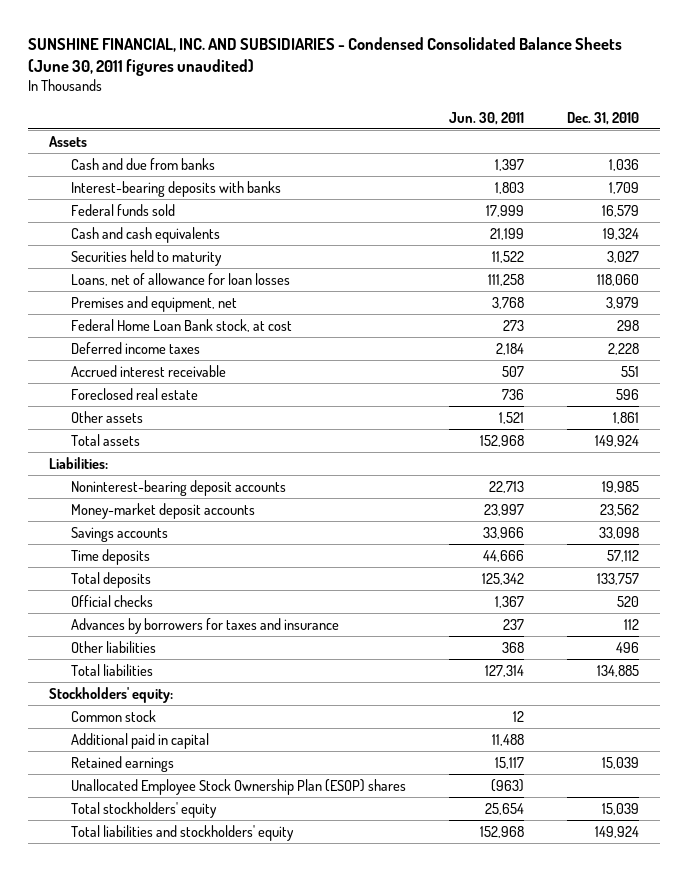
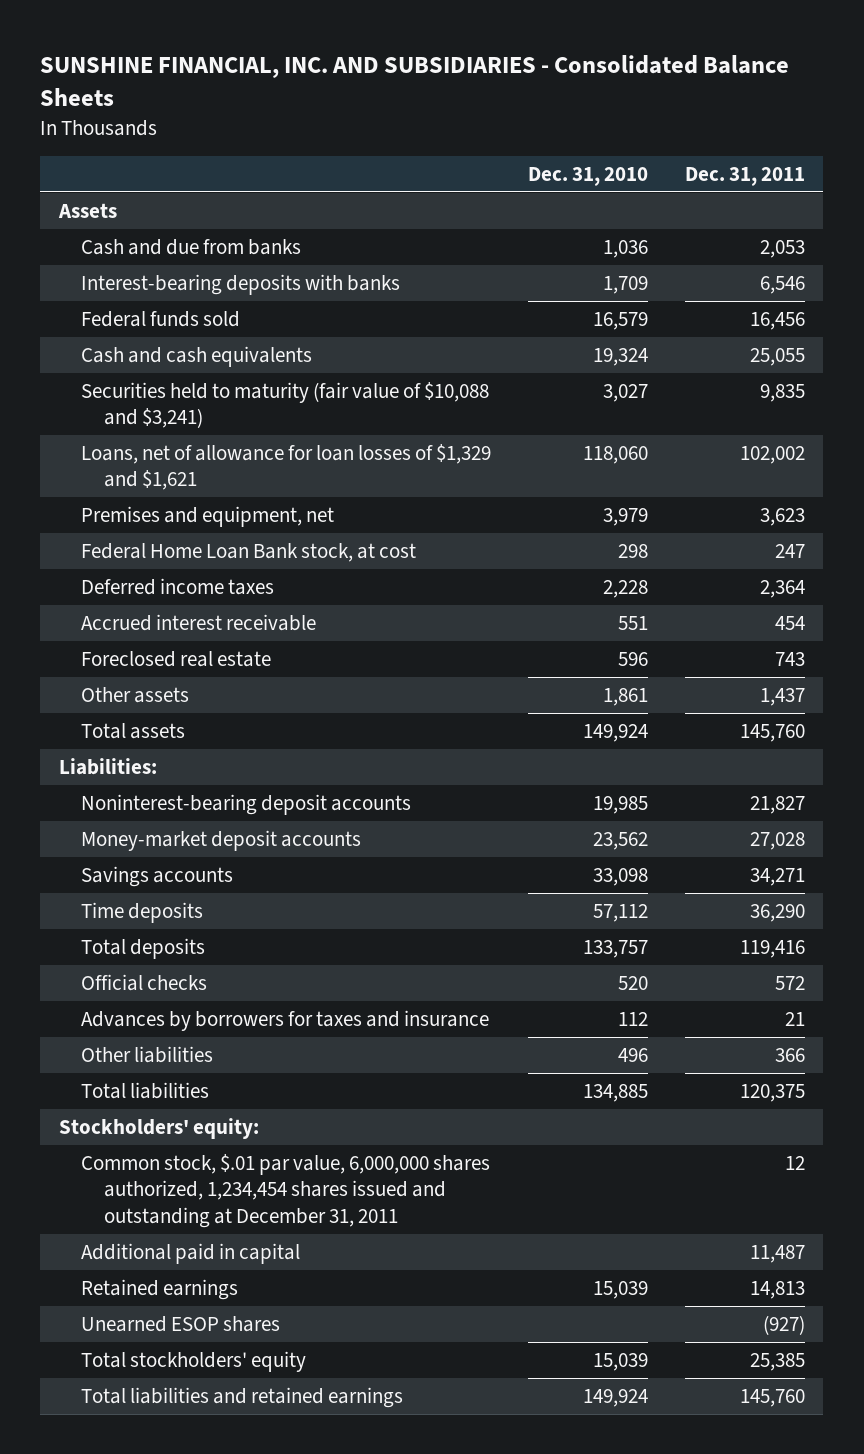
[27,36,622,76] SUNSHINE FINANCIAL, INC. AND SUBSIDIARIES - Condensed Consolidated Balance Sheets (June 30, 2011 figures unaudited) -> [40,55,790,106] SUNSHINE FINANCIAL, INC. AND SUBSIDIARIES - Consolidated Balance Sheets
[448,111,524,125] Jun. 30, 2011 -> none
none -> [684,166,805,186] Dec. 31, 2011
[71,249,223,266] Securities held to maturity -> [81,382,490,429] Securities held to maturity (fair value of $10,088 and $3,241)
[71,272,291,286] Loans, net of allowance for loan losses -> [81,444,492,491] Loans, net of allowance for loan losses of $1,329 and $1,621
[71,709,157,722] Common stock -> [81,1154,491,1228] Common stock, $.01 par value, 6,000,000 shares authorized, 1,234,454 shares issued and outstanding at December 31, 2011
[71,778,407,795] Unallocated Employee Stock Ownership Plan (ESOP) shares -> none
none -> [81,1316,281,1333] Unearned ESOP shares
[71,824,295,841] Total liabilities and stockholders' equity -> [81,1387,404,1409] Total liabilities and retained earnings

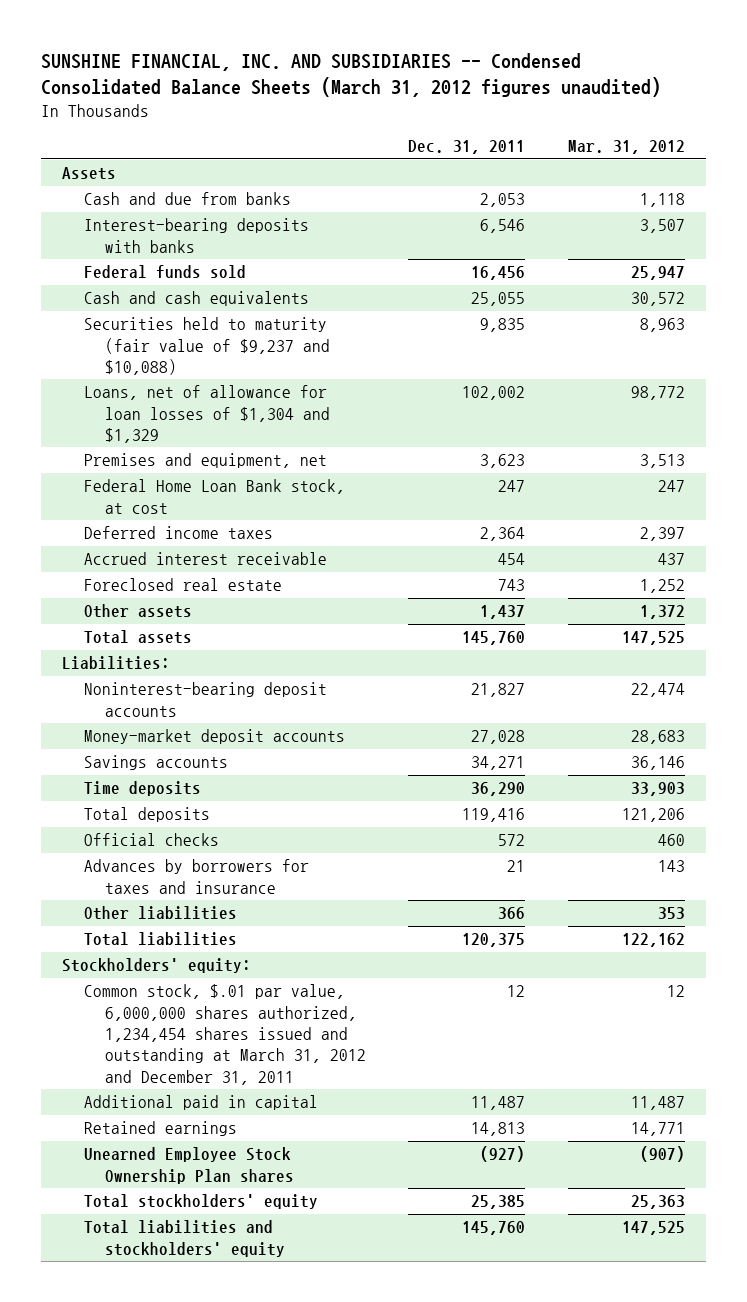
[40,55,790,106] SUNSHINE FINANCIAL, INC. AND SUBSIDIARIES - Consolidated Balance Sheets -> [41,53,662,98] SUNSHINE FINANCIAL, INC. AND SUBSIDIARIES -- Condensed Consolidated Balance Sheets (March 31, 2012 figures unaudited)
[528,166,649,186] Dec. 31, 2010 -> none
none -> [567,140,685,155] Mar. 31, 2012
[81,382,490,429] Securities held to maturity (fair value of $10,088 and $3,241) -> [83,317,331,375] Securities held to maturity (fair value of $9,237 and $10,088)
[81,444,492,491] Loans, net of allowance for loan losses of $1,329 and $1,621 -> [83,385,331,443] Loans, net of allowance for loan losses of $1,304 and $1,329
[81,1154,491,1228] Common stock, $.01 par value, 6,000,000 shares authorized, 1,234,454 shares issued and outstanding at December 31, 2011 -> [83,984,367,1085] Common stock, $.01 par value, 6,000,000 shares authorized, 1,234,454 shares issued and outstanding at March 31, 2012 and December 31, 2011
[81,1316,281,1333] Unearned ESOP shares -> [83,1147,295,1184] Unearned Employee Stock Ownership Plan shares
[81,1387,404,1409] Total liabilities and retained earnings -> [83,1220,286,1257] Total liabilities and stockholders' equity

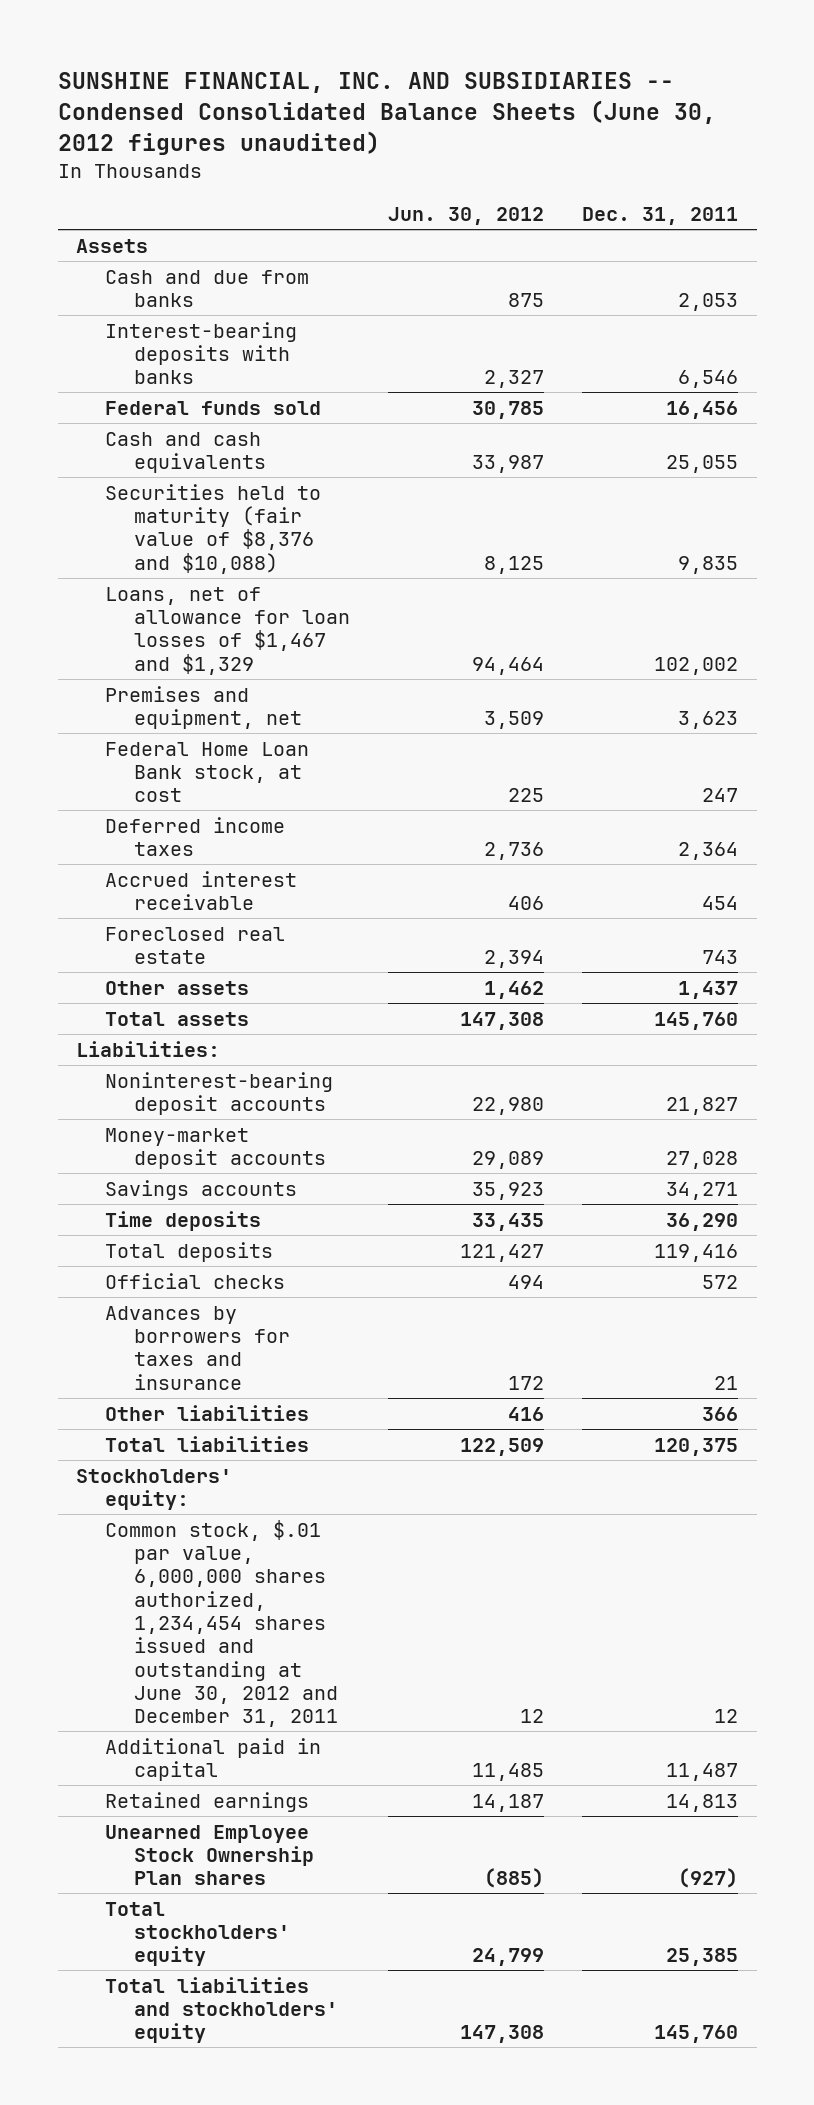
[41,53,662,98] SUNSHINE FINANCIAL, INC. AND SUBSIDIARIES -- Condensed Consolidated Balance Sheets (March 31, 2012 figures unaudited) -> [57,71,716,156] SUNSHINE FINANCIAL, INC. AND SUBSIDIARIES -- Condensed Consolidated Balance Sheets (June 30, 2012 figures unaudited)
[567,140,685,155] Mar. 31, 2012 -> none
none -> [388,206,545,225] Jun. 30, 2012
[83,317,331,375] Securities held to maturity (fair value of $9,237 and $10,088) -> [105,483,322,574] Securities held to maturity (fair value of $8,376 and $10,088)
[83,385,331,443] Loans, net of allowance for loan losses of $1,304 and $1,329 -> [105,586,351,675] Loans, net of allowance for loan losses of $1,467 and $1,329
[83,984,367,1085] Common stock, $.01 par value, 6,000,000 shares authorized, 1,234,454 shares issued and outstanding at March 31, 2012 and December 31, 2011 -> [105,1519,339,1728] Common stock, $.01 par value, 6,000,000 shares authorized, 1,234,454 shares issued and outstanding at June 30, 2012 and December 31, 2011

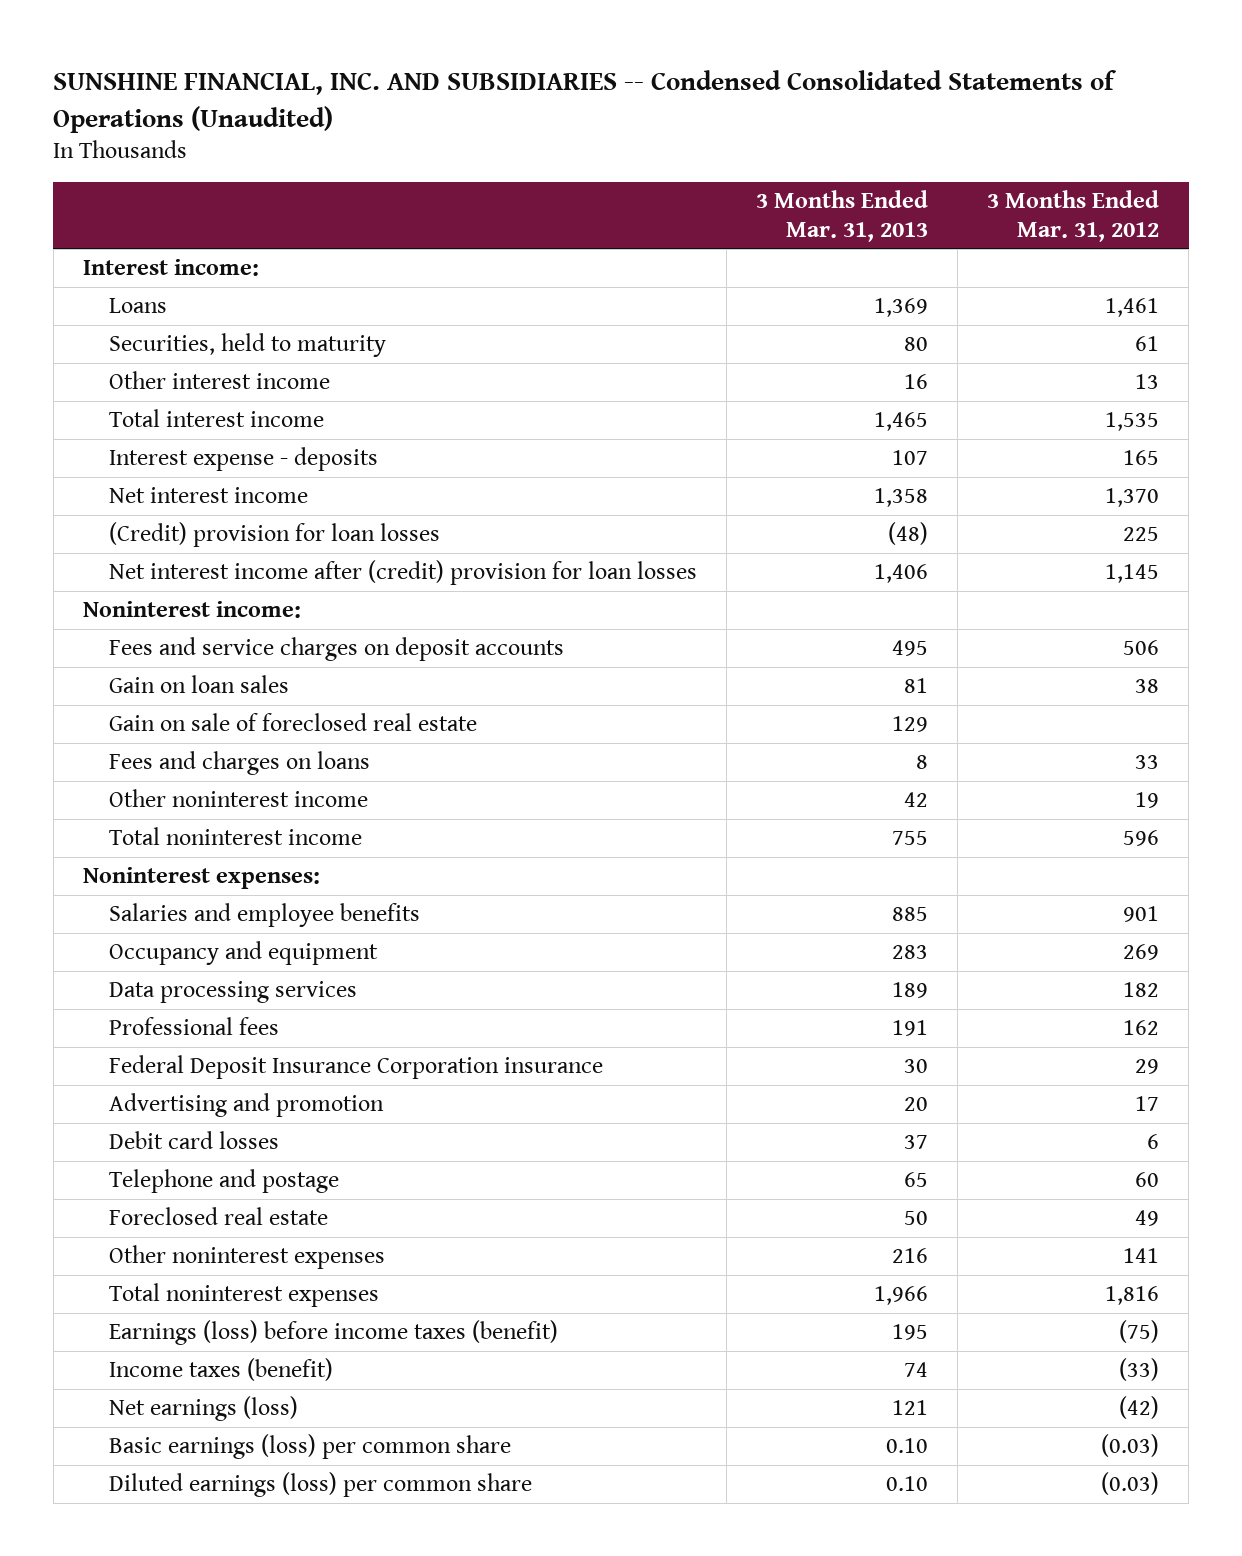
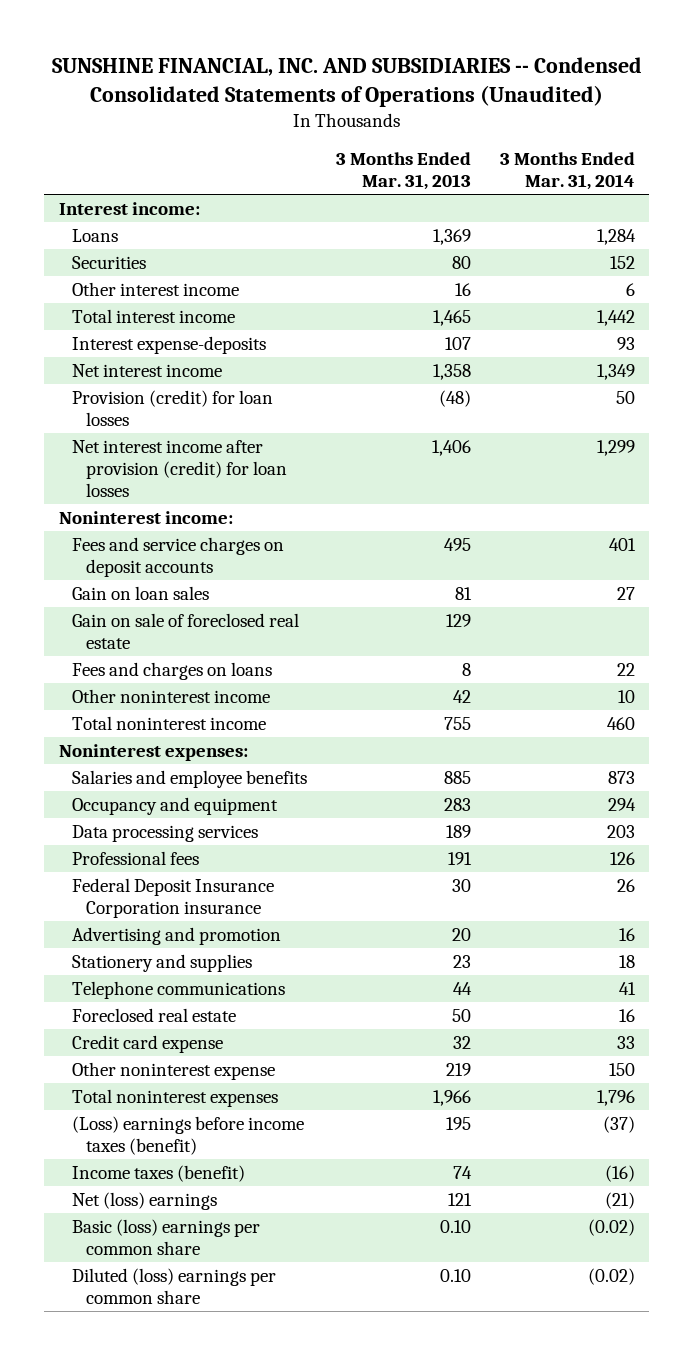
[987,190,1160,242] 3 Months Ended Mar. 31, 2012 -> none
none -> [499,152,635,191] 3 Months Ended Mar. 31, 2014
[108,333,386,358] Securities, held to maturity -> none
none -> [72,255,147,269] Securities
[108,447,378,472] Interest expense - deposits -> [72,335,267,354] Interest expense-deposits
[108,522,440,548] (Credit) provision for loan losses -> [72,389,274,426] Provision (credit) for loan losses
[108,560,697,586] Net interest income after (credit) provision for loan losses -> [72,439,287,497] Net interest income after provision (credit) for loan losses
[108,1131,279,1150] Debit card losses -> none
[108,1169,339,1194] Telephone and postage -> none
none -> [72,953,253,972] Stationery and supplies
none -> [72,980,286,999] Telephone communications
none -> [72,1034,224,1053] Credit card expense
[108,1245,385,1270] Other noninterest expenses -> [72,1061,276,1080] Other noninterest expense
[891,1248,928,1264] 216 -> [446,1062,472,1076] 219
[108,1320,558,1346] Earnings (loss) before income taxes (benefit) -> [72,1115,305,1155] (Loss) earnings before income taxes (benefit)
[108,1396,298,1422] Net earnings (loss) -> [72,1191,218,1210] Net (loss) earnings
[108,1434,511,1460] Basic earnings (loss) per common share -> [72,1218,261,1255] Basic (loss) earnings per common share
[108,1472,532,1498] Diluted earnings (loss) per common share -> [72,1267,277,1304] Diluted (loss) earnings per common share

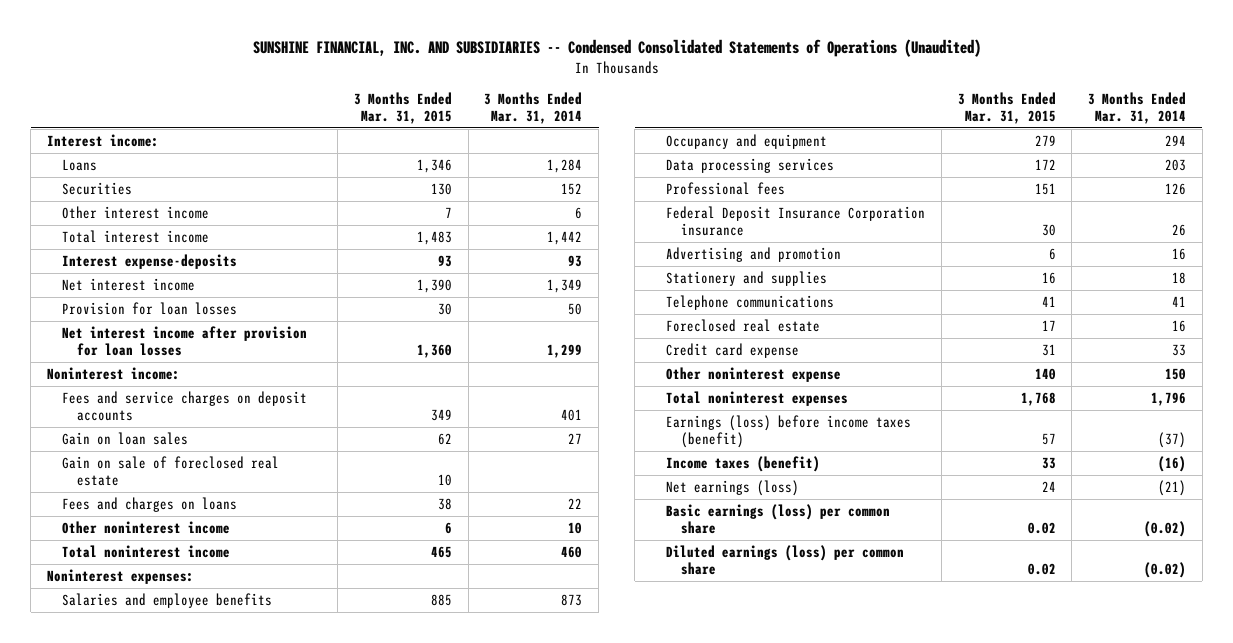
[336,152,472,191] 3 Months Ended Mar. 31, 2013 -> none
none -> [353,92,452,125] 3 Months Ended Mar. 31, 2015
[72,389,274,426] Provision (credit) for loan losses -> [62,301,238,315] Provision for loan losses
[72,439,287,497] Net interest income after provision (credit) for loan losses -> [62,325,308,356] Net interest income after provision for loan losses
[72,1115,305,1155] (Loss) earnings before income taxes (benefit) -> [666,414,912,448] Earnings (loss) before income taxes (benefit)
[72,1191,218,1210] Net (loss) earnings -> [666,479,800,496] Net earnings (loss)
[72,1218,261,1255] Basic (loss) earnings per common share -> [666,503,891,534] Basic earnings (loss) per common share
[72,1267,277,1304] Diluted (loss) earnings per common share -> [666,544,905,575] Diluted earnings (loss) per common share

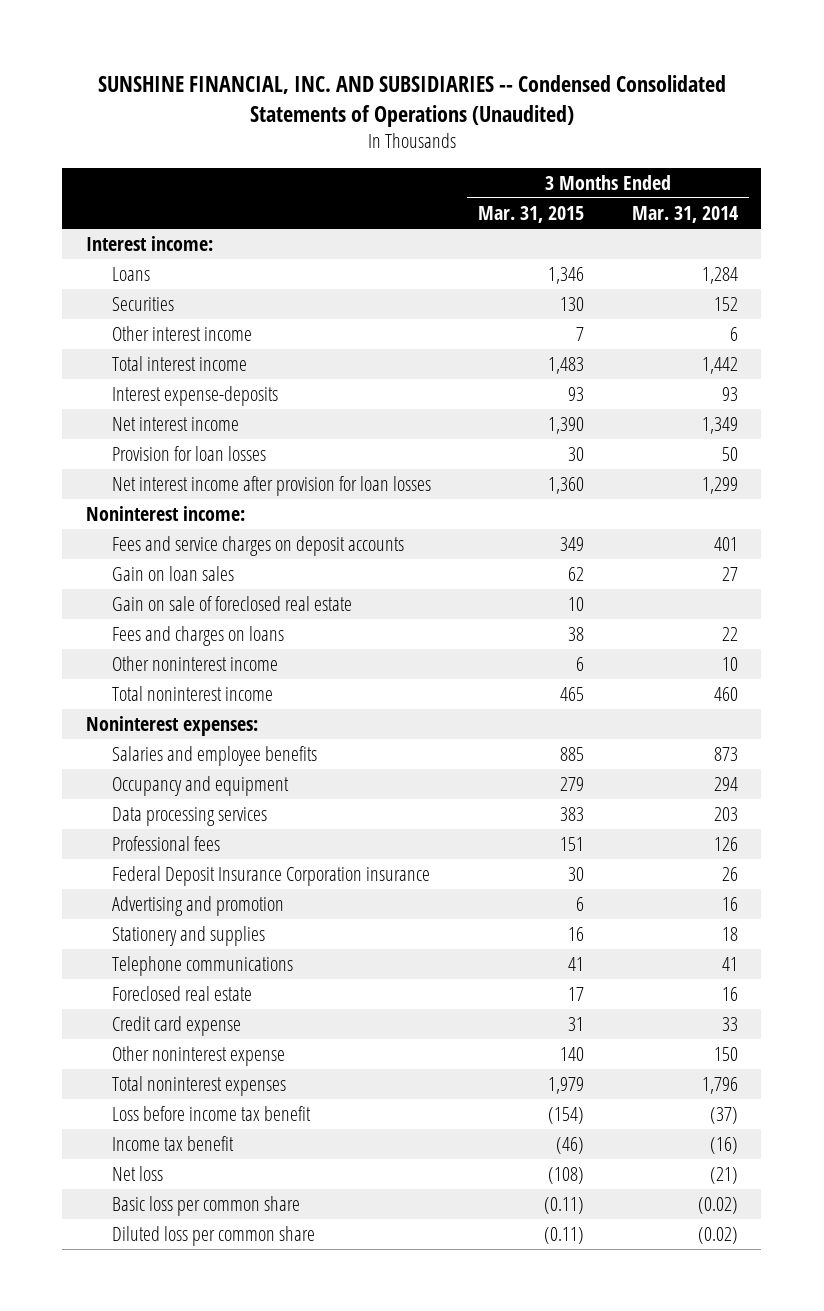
[1034,158,1056,170] 172 -> [560,806,585,821] 383
[1020,391,1056,406] 1,768 -> [548,1076,585,1094] 1,979
[666,414,912,448] Earnings (loss) before income taxes (benefit) -> [112,1105,312,1121] Loss before income tax benefit
[1041,432,1056,445] 57 -> [548,1106,585,1124] (154)
[666,455,821,472] Income taxes (benefit) -> [112,1135,235,1151] Income tax benefit
[1041,456,1056,469] 33 -> [556,1136,585,1154] (46)
[666,479,800,496] Net earnings (loss) -> [112,1165,164,1181] Net loss
[1041,480,1056,492] 24 -> [548,1166,585,1184] (108)
[666,503,891,534] Basic earnings (loss) per common share -> [112,1195,301,1216] Basic loss per common share
[1027,521,1056,534] 0.02 -> [544,1196,585,1214] (0.11)
[666,544,905,575] Diluted earnings (loss) per common share -> [112,1225,316,1246] Diluted loss per common share
[1027,562,1056,575] 0.02 -> [544,1226,585,1244] (0.11)

